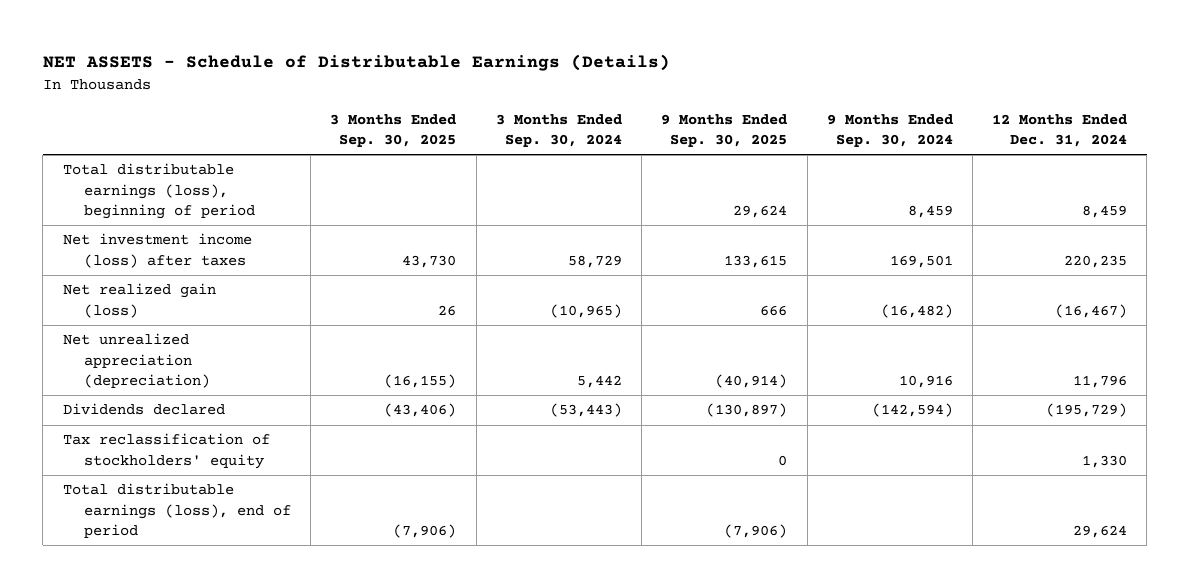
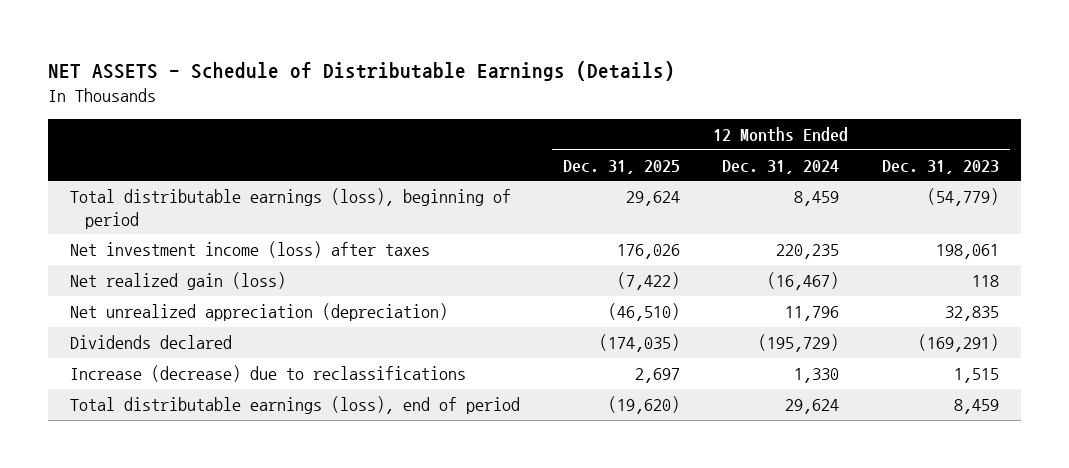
[330,113,457,147] 3 Months Ended Sep. 30, 2025 -> none
[495,113,622,147] 3 Months Ended Sep. 30, 2024 -> none
[661,113,788,147] 9 Months Ended Sep. 30, 2025 -> none
[826,113,953,147] 9 Months Ended Sep. 30, 2024 -> none
none -> [562,159,680,174] Dec. 31, 2025
none -> [882,159,1000,174] Dec. 31, 2023
[62,433,270,469] Tax reclassification of stockholders' equity -> [69,365,466,383] Increase (decrease) due to reclassifications

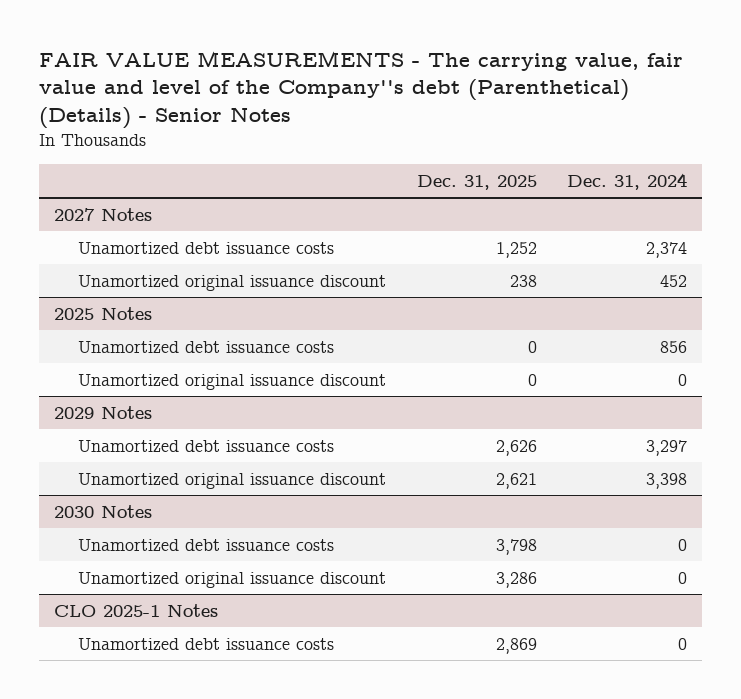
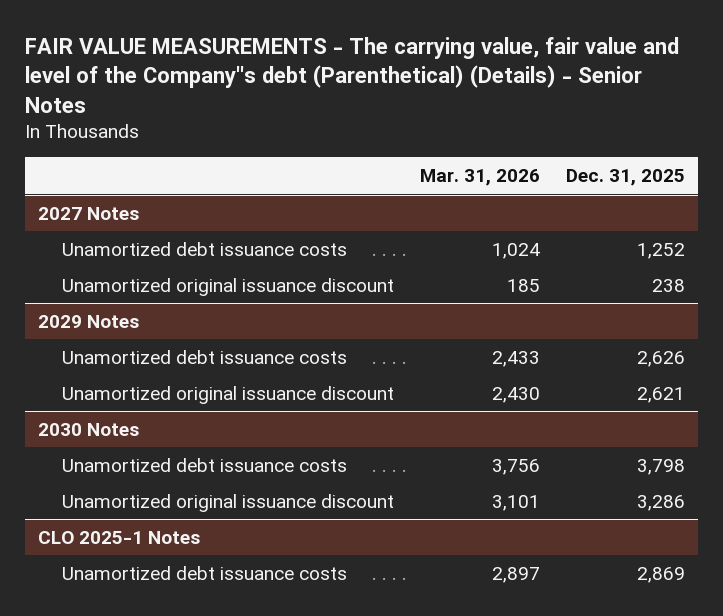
[566,173,687,191] Dec. 31, 2024 -> none
none -> [419,169,540,187] Mar. 31, 2026
[54,306,153,320] 2025 Notes -> none
[78,340,335,353] Unamortized debt issuance costs -> none
[78,373,387,390] Unamortized original issuance discount -> none

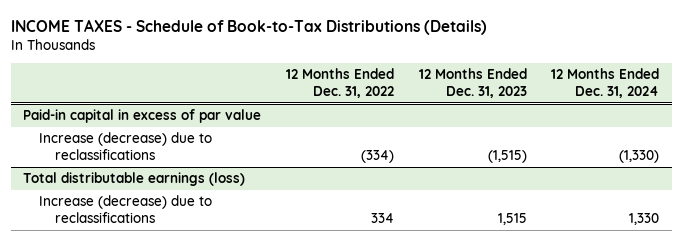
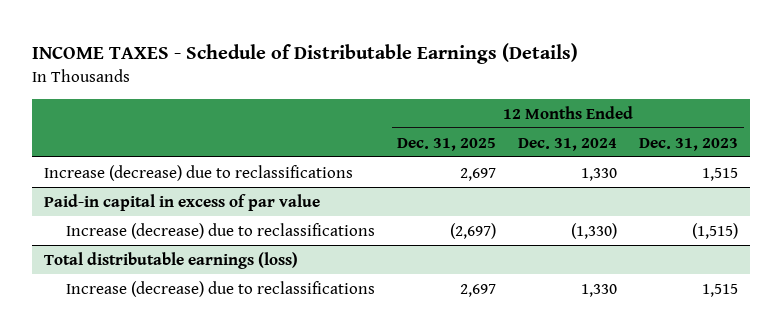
[11,18,488,35] INCOME TAXES - Schedule of Book-to-Tax Distributions (Details) -> [32,43,579,65] INCOME TAXES - Schedule of Distributable Earnings (Details)
[286,68,395,99] 12 Months Ended Dec. 31, 2022 -> none
none -> [397,137,497,151] Dec. 31, 2025
none -> [43,164,353,181] Increase (decrease) due to reclassifications

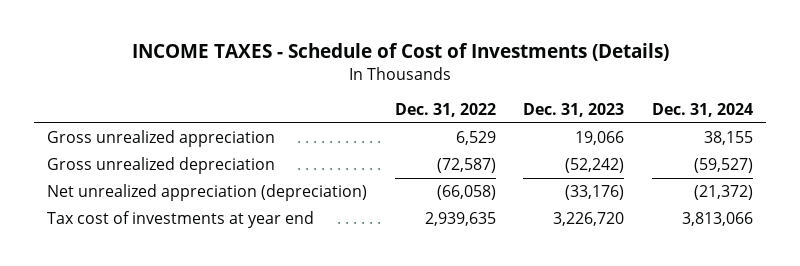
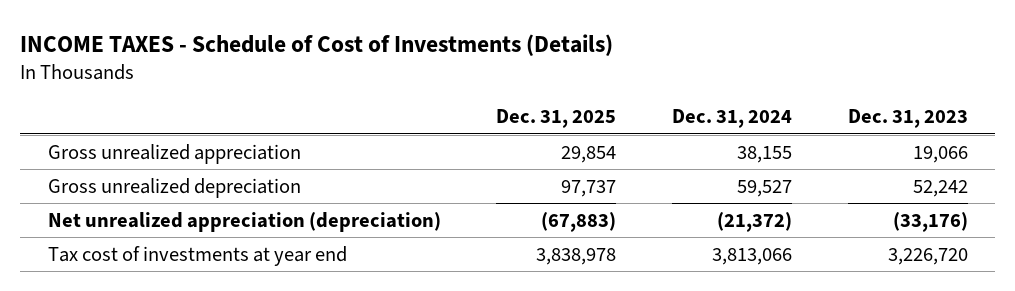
[394,102,496,117] Dec. 31, 2022 -> none
none -> [496,109,617,129] Dec. 31, 2025
[565,158,625,174] (52,242) -> [912,179,968,197] 52,242
[693,158,753,174] (59,527) -> [737,179,793,197] 59,527

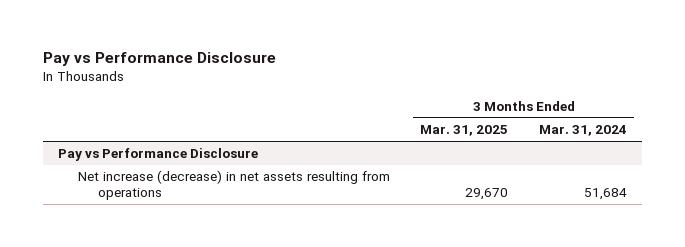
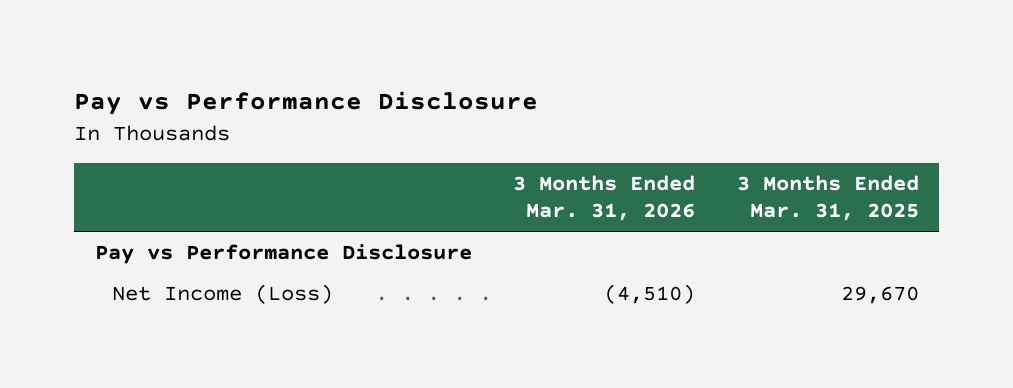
[538,125,627,137] Mar. 31, 2024 -> none
none -> [513,174,696,222] 3 Months Ended Mar. 31, 2026
[78,170,391,200] Net increase (decrease) in net assets resulting from operations -> [111,284,333,305] Net Income (Loss)

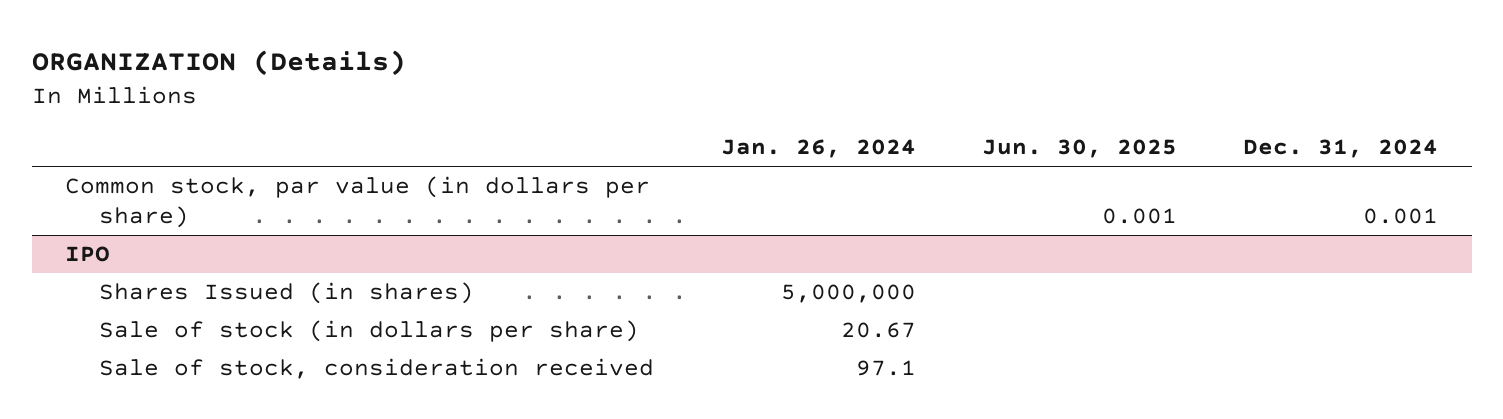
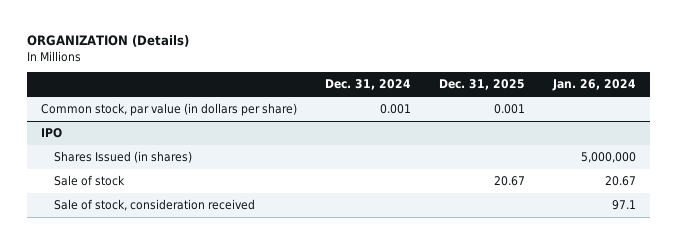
[982,139,1178,159] Jun. 30, 2025 -> none
none -> [438,79,525,91] Dec. 31, 2025
[99,320,640,343] Sale of stock (in dollars per share) -> [53,175,125,187] Sale of stock

